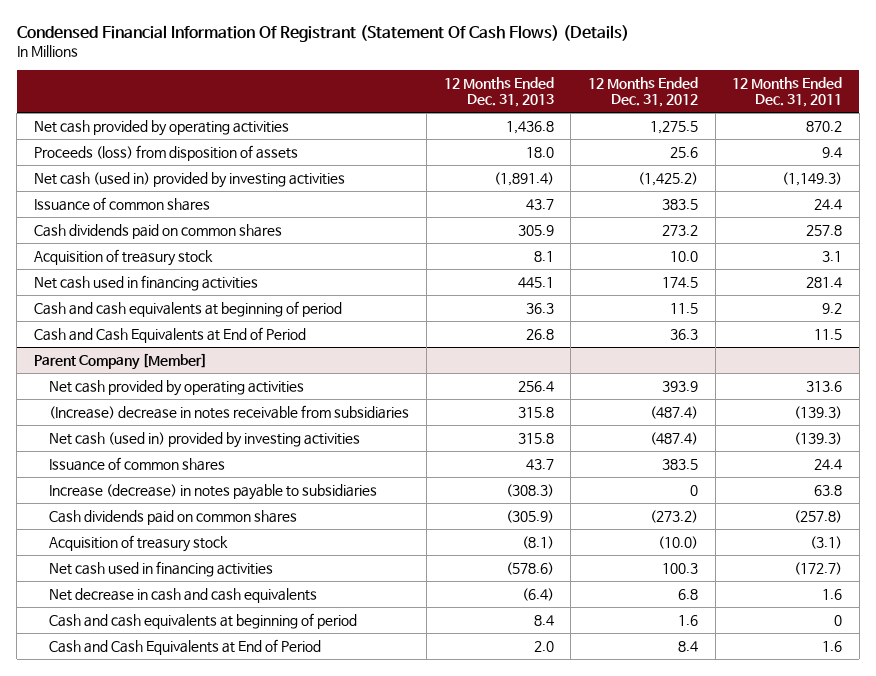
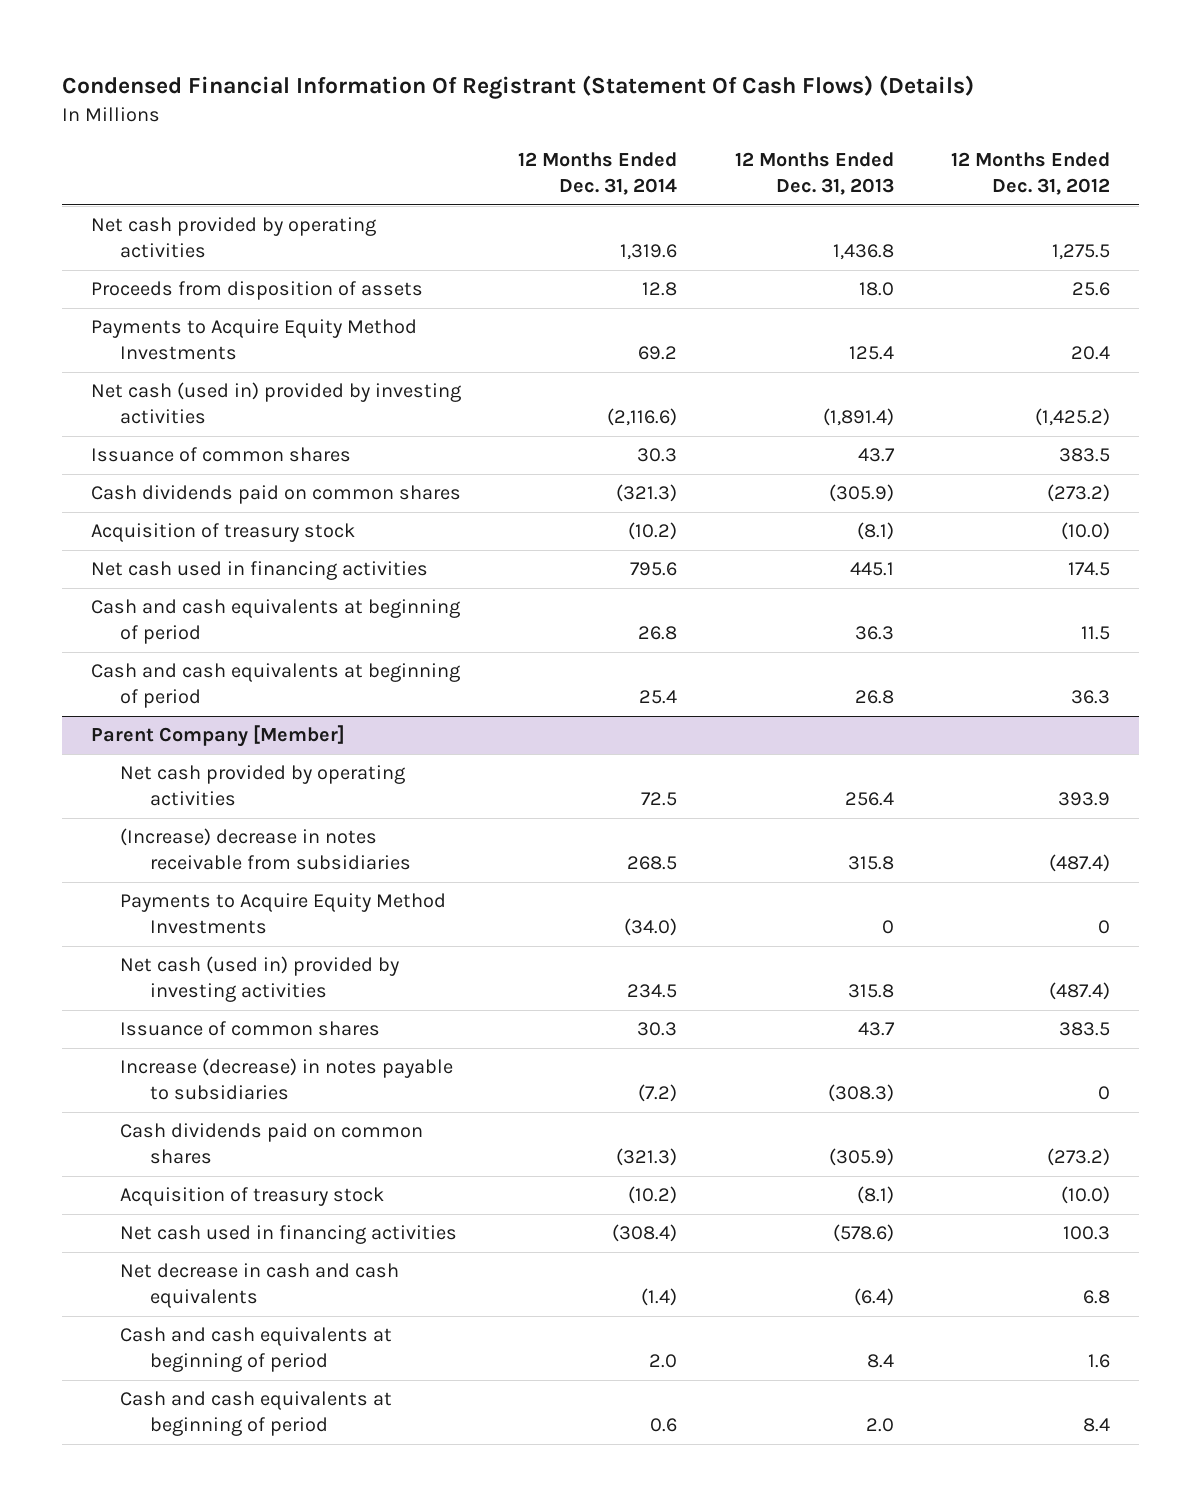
[732,77,843,108] 12 Months Ended Dec. 31, 2011 -> none
none -> [518,152,678,196] 12 Months Ended Dec. 31, 2014
[33,144,298,161] Proceeds (loss) from disposition of assets -> [90,281,423,301] Proceeds from disposition of assets
none -> [90,319,417,361] Payments to Acquire Equity Method Investments
[517,224,554,236] 305.9 -> [828,484,894,503] (305.9)
[661,224,698,236] 273.2 -> [1047,484,1111,503] (273.2)
[533,250,554,262] 8.1 -> [856,522,894,541] (8.1)
[669,250,698,262] 10.0 -> [1061,522,1111,541] (10.0)
[33,326,306,343] Cash and Cash Equivalents at End of Period -> [90,663,460,709] Cash and cash equivalents at beginning of period
none -> [120,893,447,935] Payments to Acquire Equity Method Investments
[49,638,322,655] Cash and Cash Equivalents at End of Period -> [120,1391,393,1437] Cash and cash equivalents at beginning of period

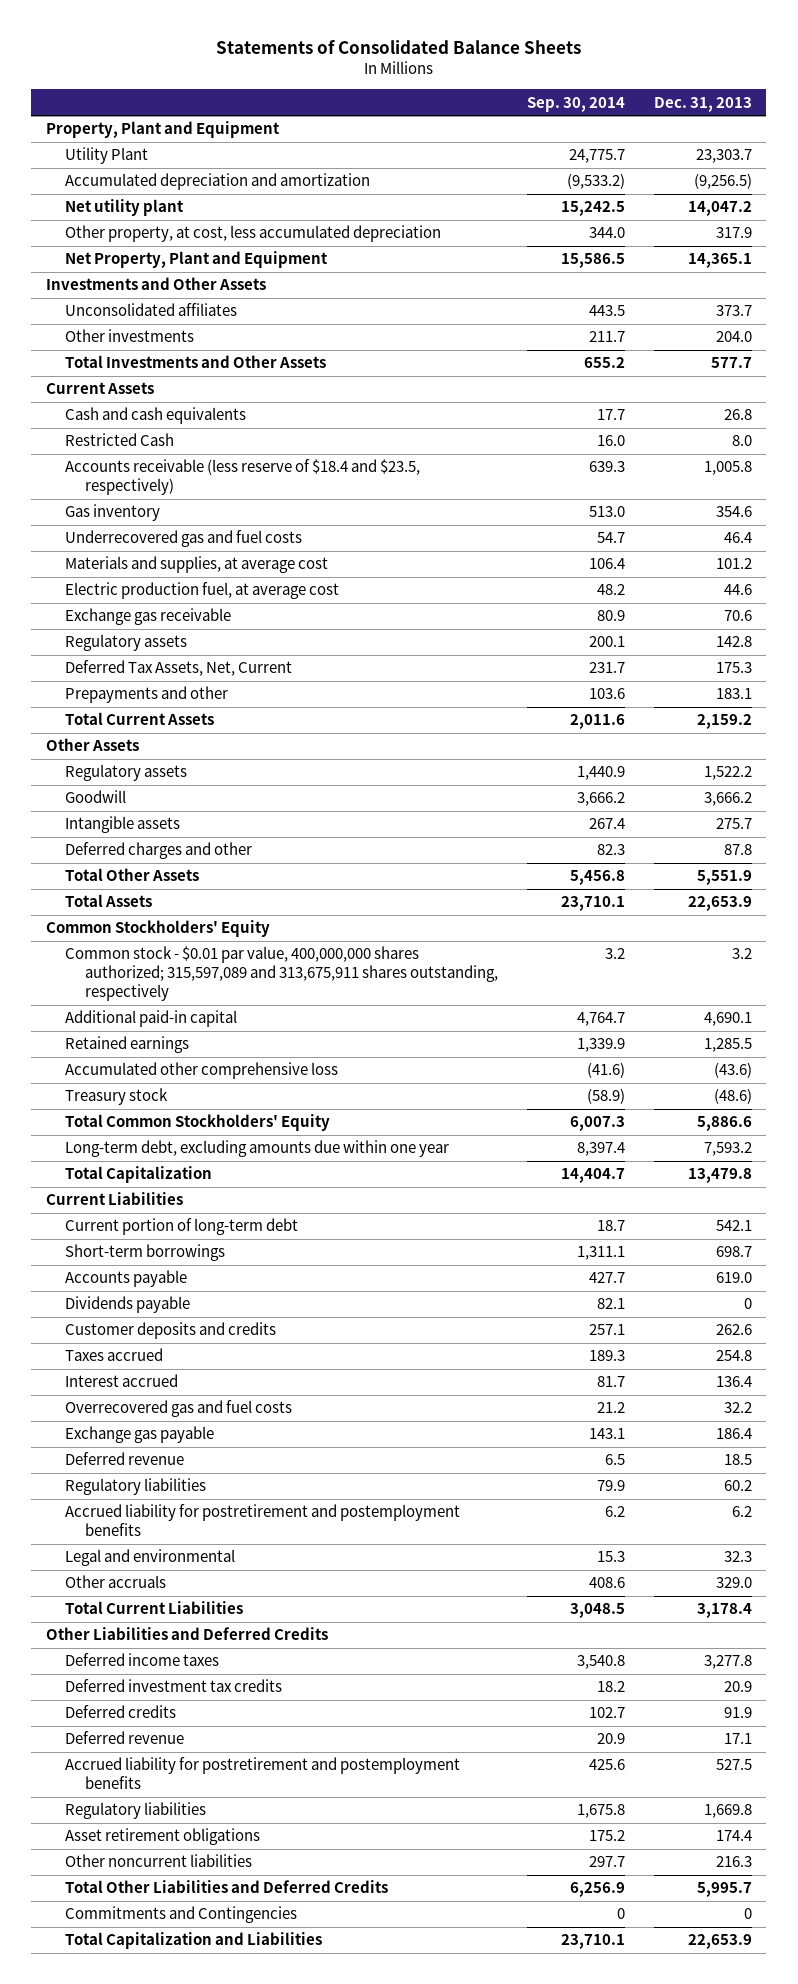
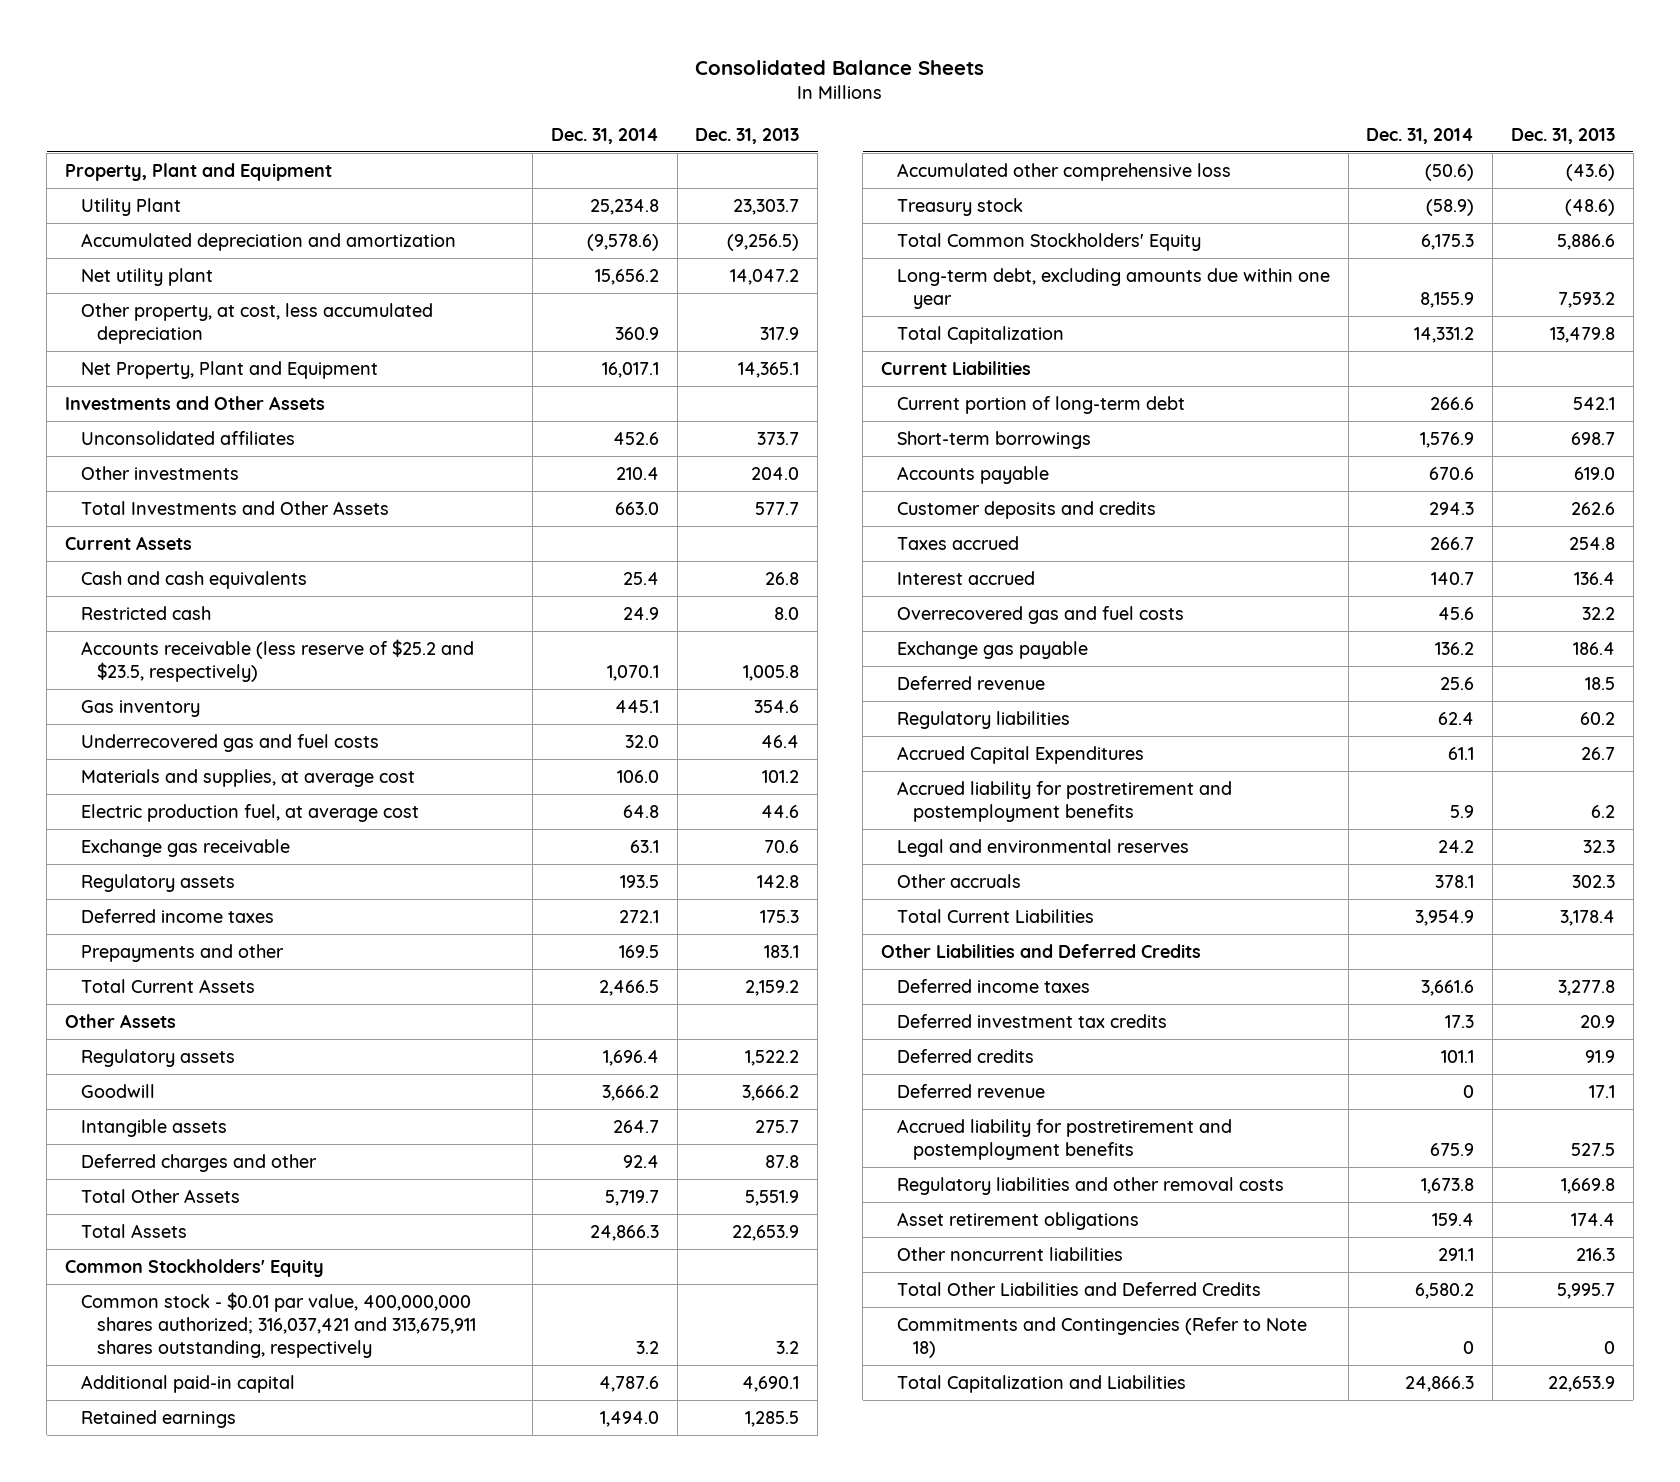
[215,40,581,55] Statements of Consolidated Balance Sheets -> [695,59,985,75] Consolidated Balance Sheets
[526,96,625,112] Sep. 30, 2014 -> none
none -> [550,127,659,144] Dec. 31, 2014
[65,433,175,447] Restricted Cash -> [81,605,212,620] Restricted cash
[65,459,421,496] Accounts receivable (less reserve of $18.4 and $23.5, respectively) -> [81,638,475,683] Accounts receivable (less reserve of $25.2 and $23.5, respectively)
[65,660,293,677] Deferred Tax Assets, Net, Current -> [81,908,275,923] Deferred income taxes
[65,946,498,1001] Common stock - $0.01 par value, 400,000,000 shares authorized; 315,597,089 and 313,675,911 shares outstanding, respectively -> [81,1291,477,1359] Common stock - $0.01 par value, 400,000,000 shares authorized; 316,037,421 and 313,675,911 shares outstanding, respectively
[65,1296,191,1314] Dividends payable -> none
none -> [896,745,1144,764] Accrued Capital Expenditures
[65,1549,236,1567] Legal and environmental -> [896,838,1189,857] Legal and environmental reserves
[715,1577,752,1589] 329.0 -> [1572,874,1616,888] 302.3
[65,1802,207,1820] Regulatory liabilities -> [896,1176,1284,1195] Regulatory liabilities and other removal costs
[65,1906,298,1924] Commitments and Contingencies -> [896,1316,1307,1359] Commitments and Contingencies (Refer to Note 18)

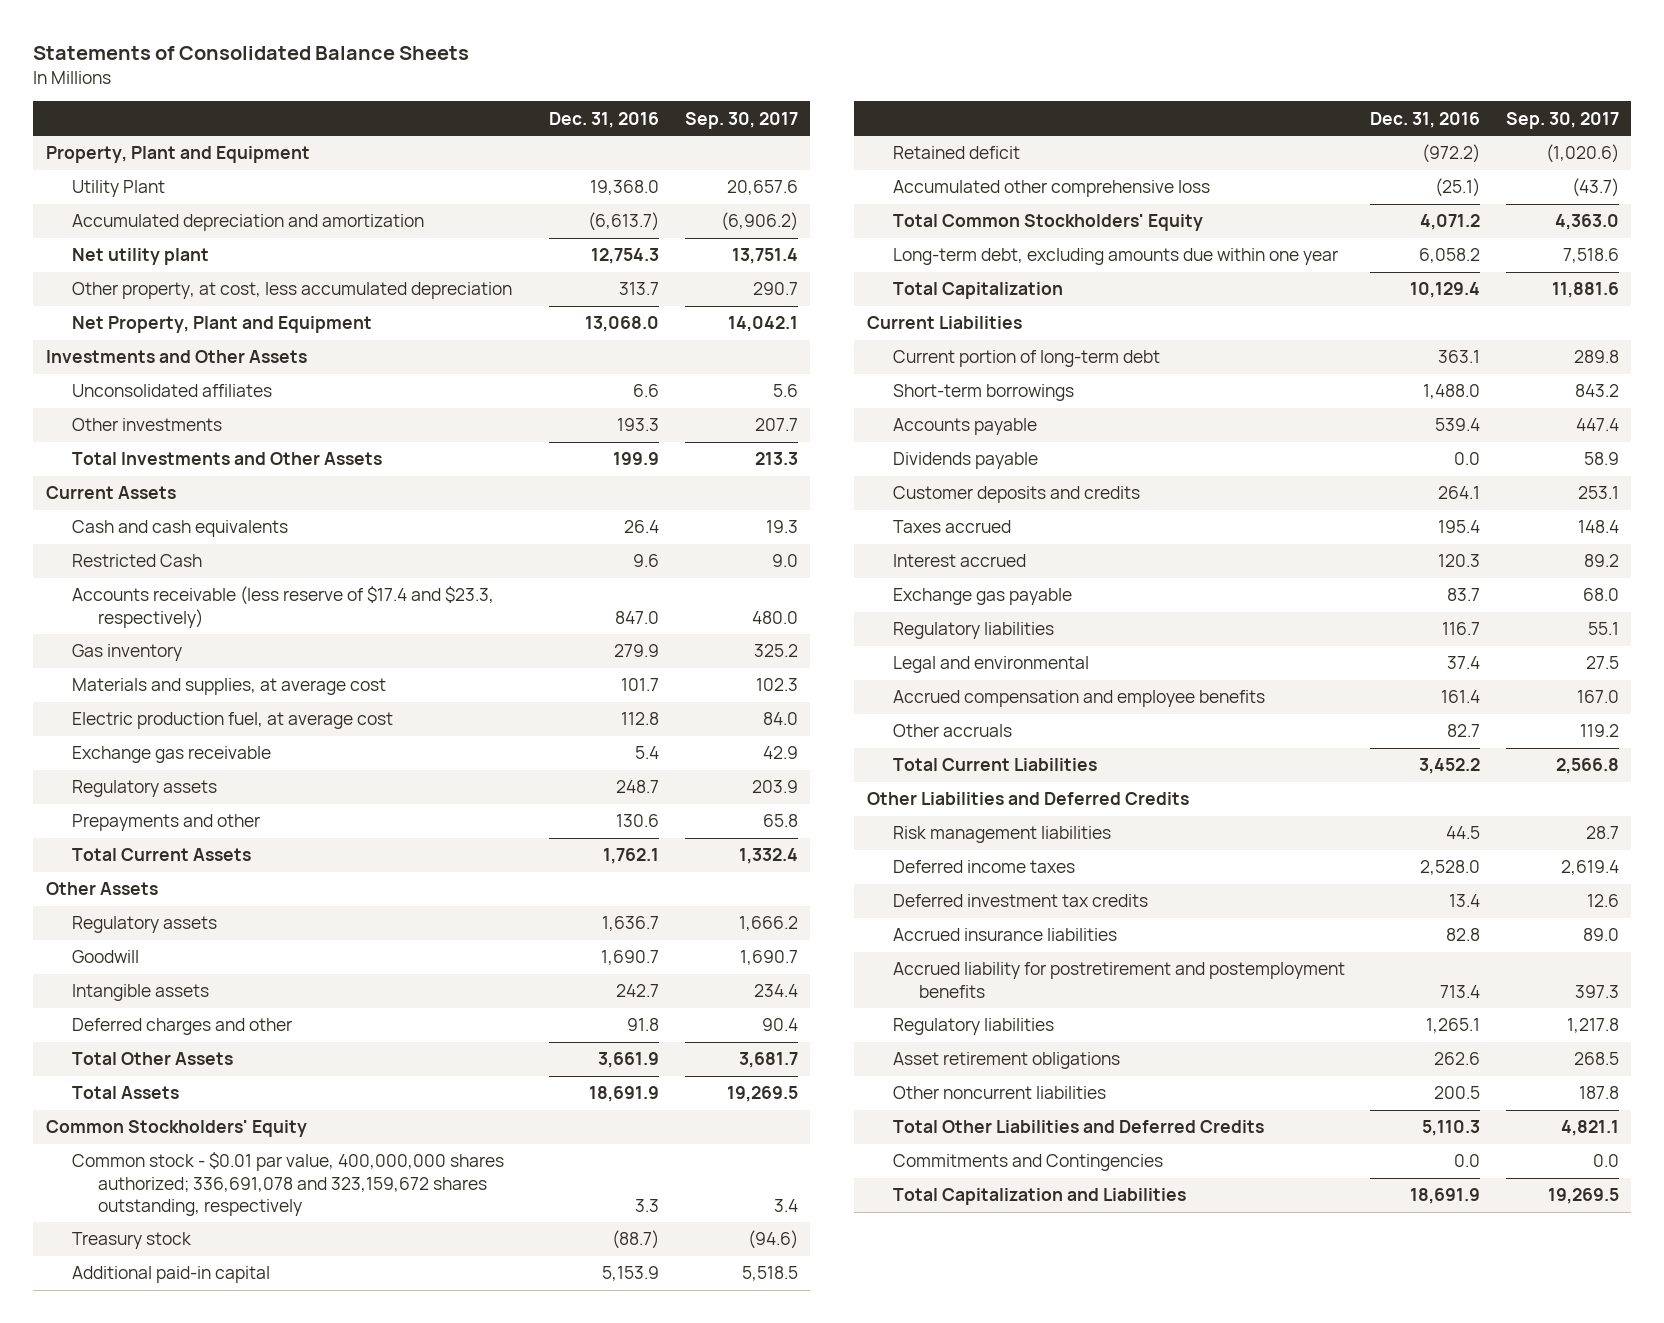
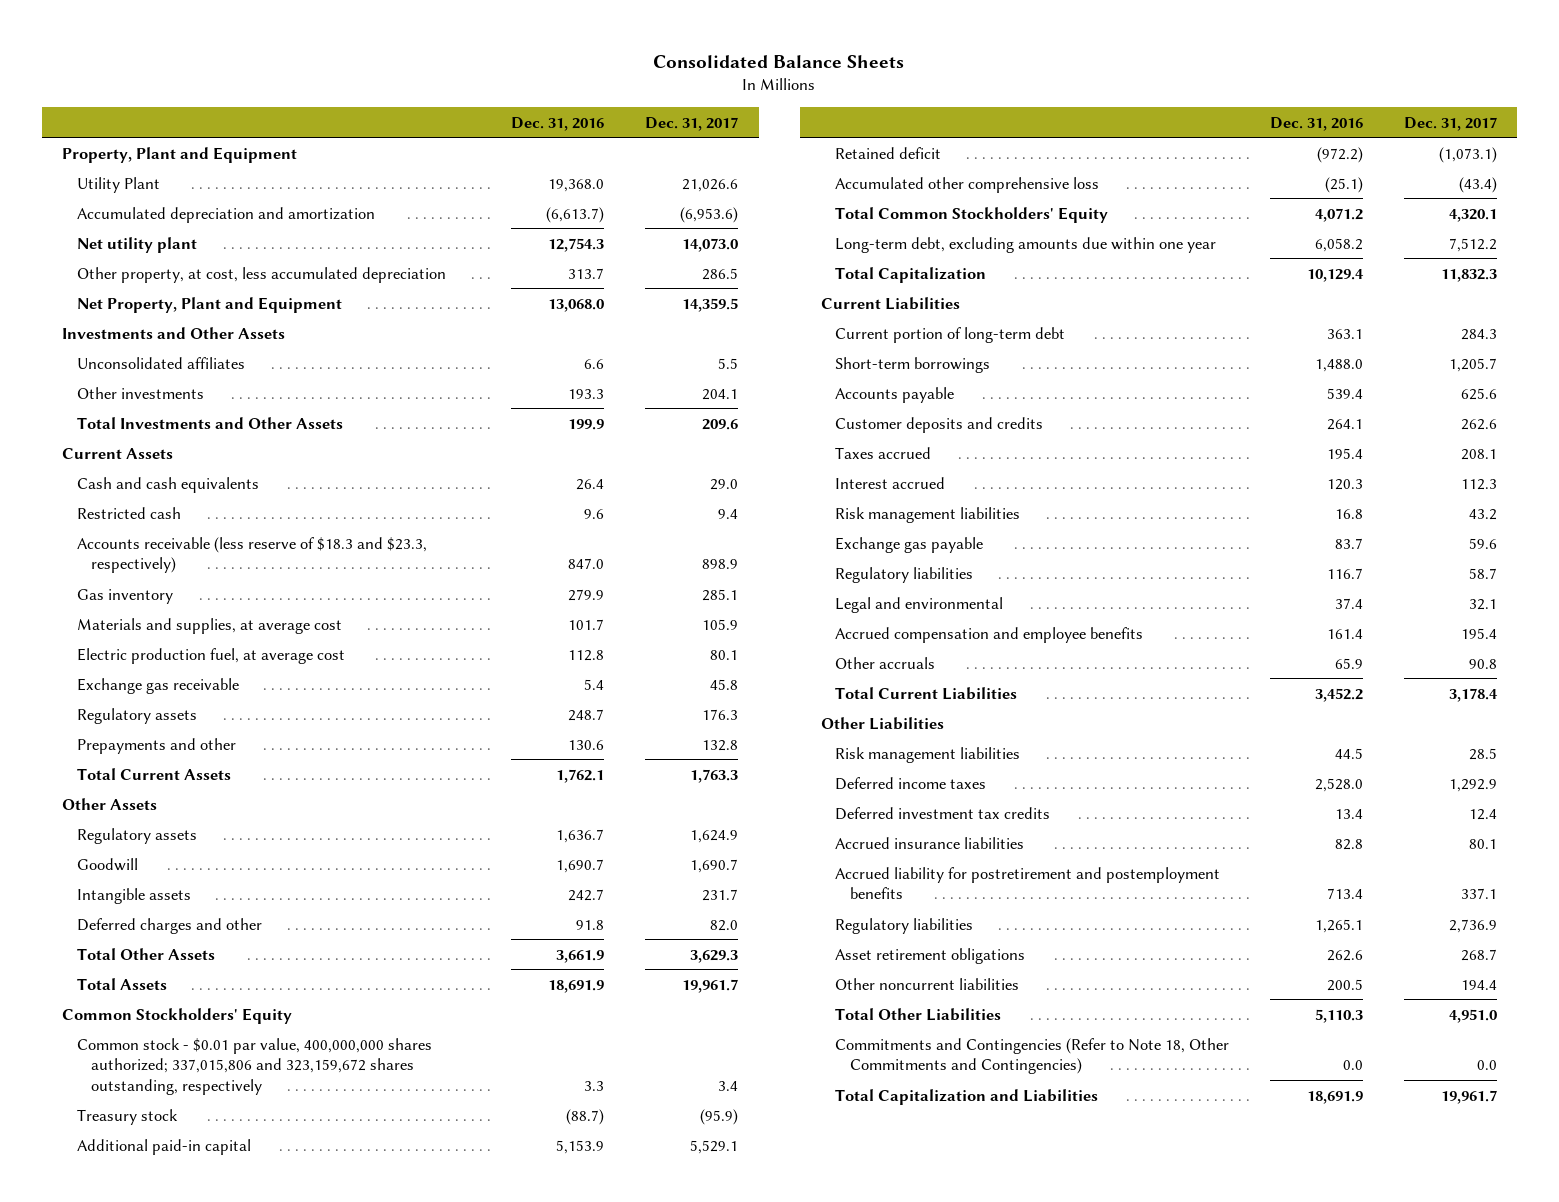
[33,46,470,61] Statements of Consolidated Balance Sheets -> [653,54,905,68] Consolidated Balance Sheets
[684,111,798,129] Sep. 30, 2017 -> none
none -> [645,116,739,131] Dec. 31, 2017
[71,554,202,568] Restricted Cash -> [76,506,181,519] Restricted cash
[71,586,494,628] Accounts receivable (less reserve of $17.4 and $23.3, respectively) -> [76,536,427,574] Accounts receivable (less reserve of $18.3 and $23.3, respectively)
[71,1152,504,1216] Common stock - $0.01 par value, 400,000,000 shares authorized; 336,691,078 and 323,159,672 shares outstanding, respectively -> [76,1037,432,1095] Common stock - $0.01 par value, 400,000,000 shares authorized; 337,015,806 and 323,159,672 shares outstanding, respectively
[892,452,1038,470] Dividends payable -> none
none -> [835,506,1021,523] Risk management liabilities
[1447,724,1481,738] 82.7 -> [1335,657,1364,669] 65.9
[866,792,1189,806] Other Liabilities and Deferred Credits -> [820,716,944,730] Other Liabilities
[892,1120,1264,1134] Total Other Liabilities and Deferred Credits -> [835,1007,1002,1021] Total Other Liabilities
[892,1154,1163,1172] Commitments and Contingencies -> [835,1037,1230,1075] Commitments and Contingencies (Refer to Note 18, Other Commitments and Contingencies)

